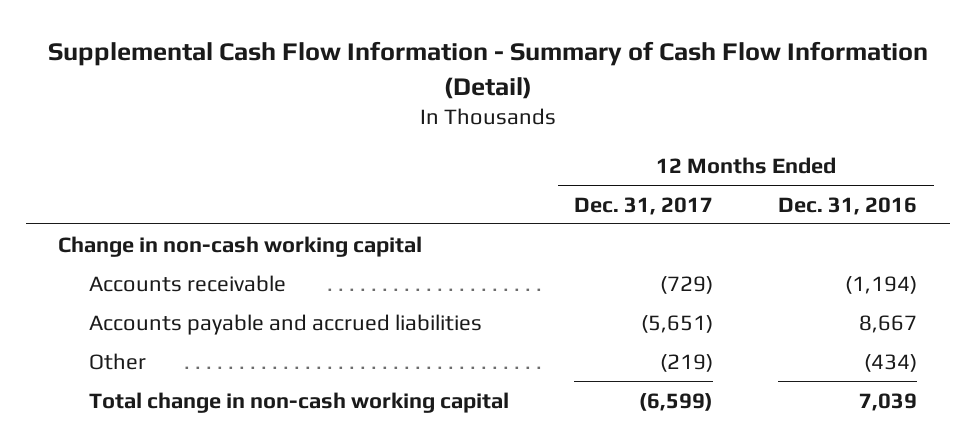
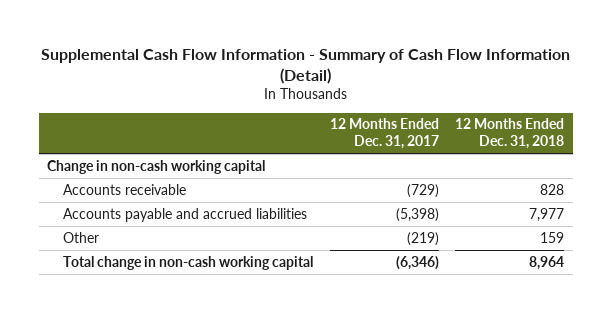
[778,196,918,215] Dec. 31, 2016 -> none
none -> [455,118,565,150] 12 Months Ended Dec. 31, 2018
[641,314,714,333] (5,651) -> [395,207,439,222] (5,398)
[639,392,714,411] (6,599) -> [395,255,439,270] (6,346)

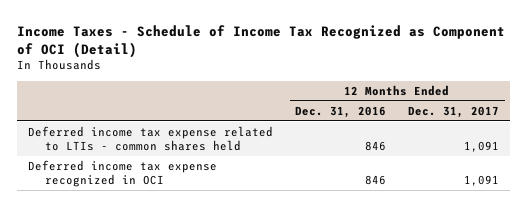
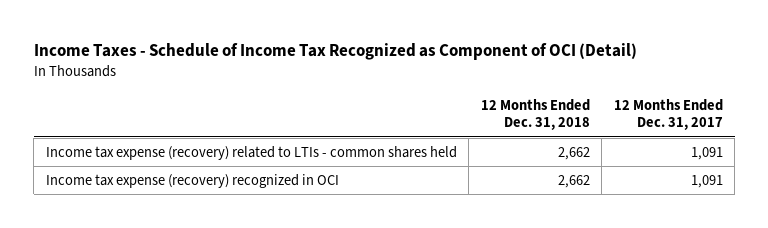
[295,105,387,118] Dec. 31, 2016 -> none
none -> [480,99,590,131] 12 Months Ended Dec. 31, 2018
[28,126,274,152] Deferred income tax expense related to LTIs - common shares held -> [45,146,457,161] Income tax expense (recovery) related to LTIs - common shares held
[28,160,218,188] Deferred income tax expense recognized in OCI -> [45,174,339,189] Income tax expense (recovery) recognized in OCI

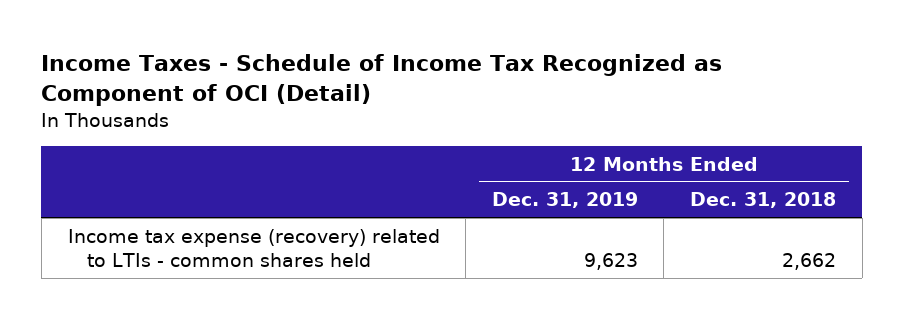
[613,99,723,131] 12 Months Ended Dec. 31, 2017 -> none
none -> [491,192,638,209] Dec. 31, 2019
[45,174,339,189] Income tax expense (recovery) recognized in OCI -> none

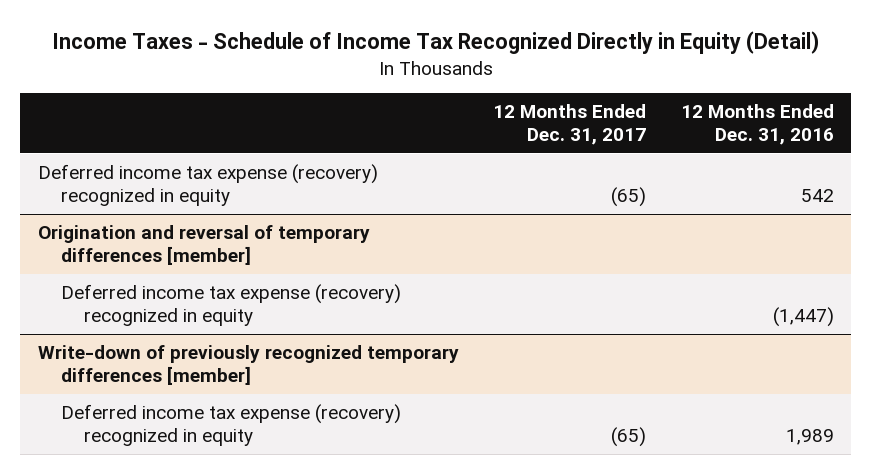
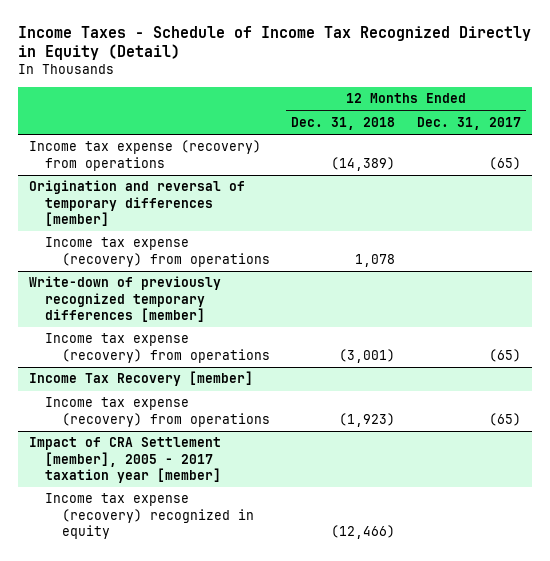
[680,104,834,146] 12 Months Ended Dec. 31, 2016 -> none
none -> [291,116,396,130] Dec. 31, 2018
[37,163,378,206] Deferred income tax expense (recovery) recognized in equity -> [28,140,261,171] Income tax expense (recovery) from operations
[60,283,401,326] Deferred income tax expense (recovery) recognized in equity -> [45,237,270,267] Income tax expense (recovery) from operations
[60,403,401,446] Deferred income tax expense (recovery) recognized in equity -> [45,333,270,363] Income tax expense (recovery) from operations
none -> [28,371,253,387] Income Tax Recovery [member]
none -> [45,397,270,427] Income tax expense (recovery) from operations
none -> [28,437,222,484] Impact of CRA Settlement [member], 2005 - 2017 taxation year [member]
none -> [45,493,254,540] Income tax expense (recovery) recognized in equity

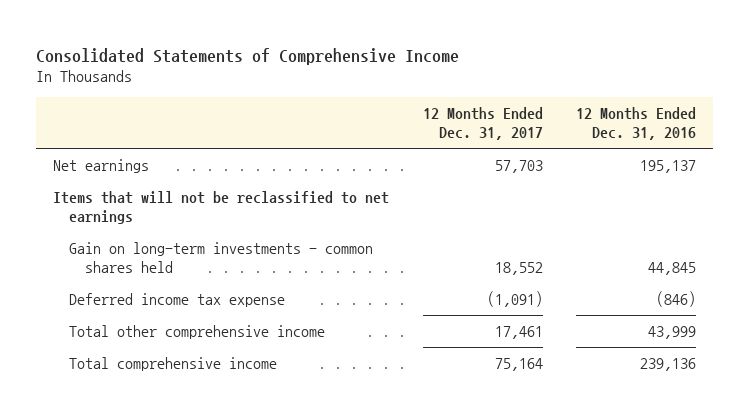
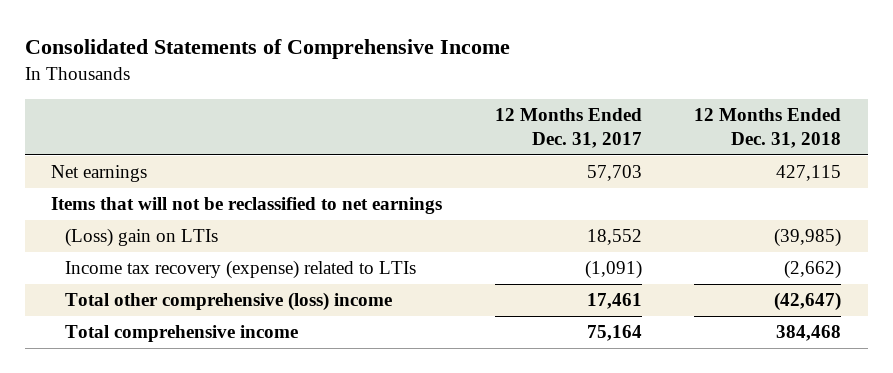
[575,106,696,141] 12 Months Ended Dec. 31, 2016 -> none
none -> [694,108,842,148] 12 Months Ended Dec. 31, 2018
[69,241,374,274] Gain on long-term investments - common shares held -> [64,228,218,248] (Loss) gain on LTIs
[69,292,286,307] Deferred income tax expense -> [64,260,416,280] Income tax recovery (expense) related to LTIs
[69,324,326,339] Total other comprehensive income -> [64,292,392,312] Total other comprehensive (loss) income

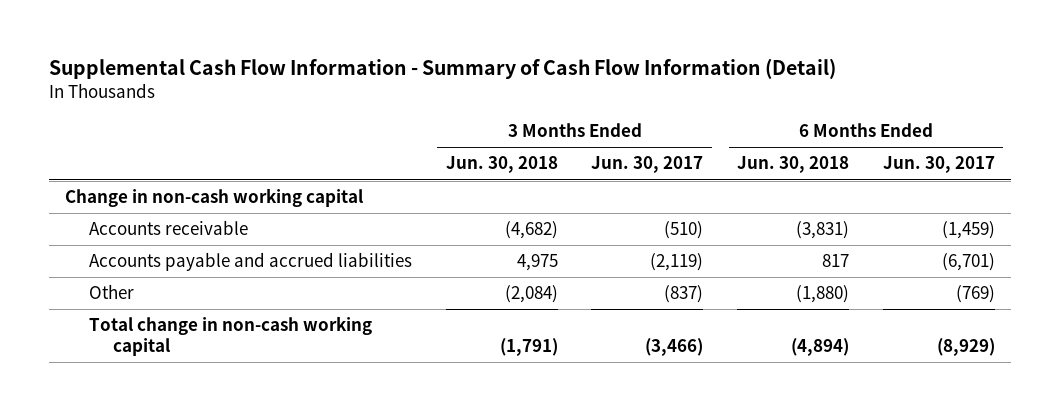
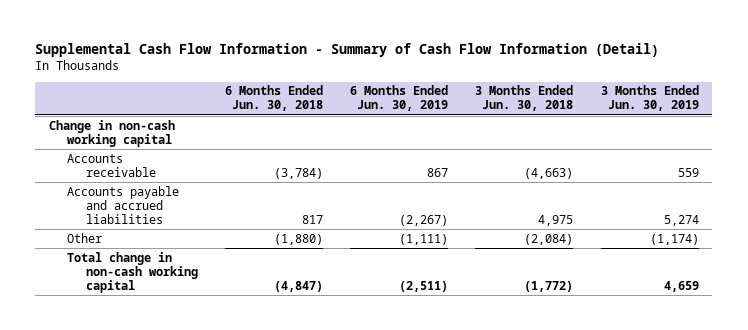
[591,156,704,174] Jun. 30, 2017 -> none
[882,156,995,174] Jun. 30, 2017 -> none
none -> [350,85,449,112] 6 Months Ended Jun. 30, 2019
none -> [600,85,699,112] 3 Months Ended Jun. 30, 2019
[504,221,558,240] (4,682) -> [524,167,574,179] (4,663)
[795,221,849,240] (3,831) -> [273,167,323,179] (3,784)
[499,337,558,356] (1,791) -> [524,280,574,292] (1,772)
[790,337,849,356] (4,894) -> [273,280,323,292] (4,847)

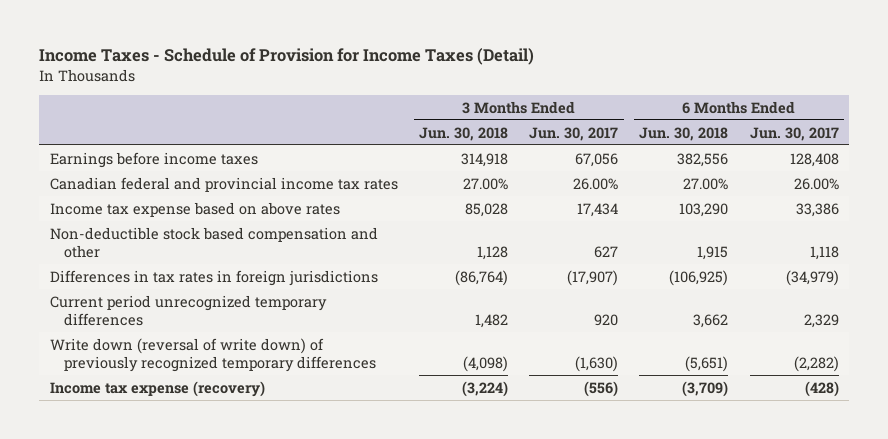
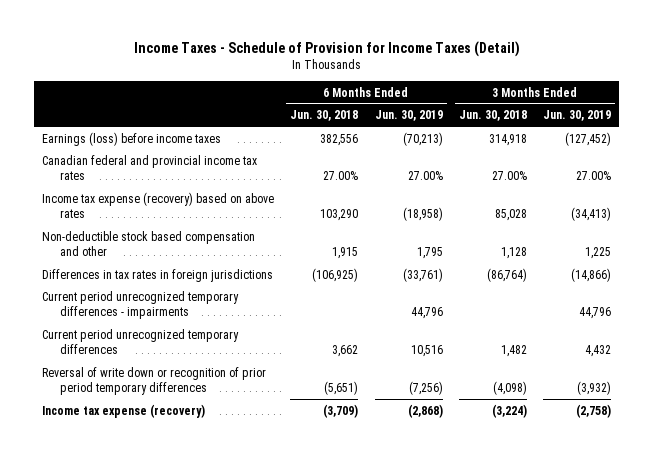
[529,126,619,141] Jun. 30, 2017 -> none
[749,126,839,141] Jun. 30, 2017 -> none
none -> [374,110,443,122] Jun. 30, 2019
none -> [543,110,612,122] Jun. 30, 2019
[49,151,258,168] Earnings before income taxes -> [41,131,221,146] Earnings (loss) before income taxes
[49,201,340,217] Income tax expense based on above rates -> [41,191,274,219] Income tax expense (recovery) based on above rates
none -> [41,290,239,320] Current period unrecognized temporary differences - impairments
[49,337,376,372] Write down (reversal of write down) of previously recognized temporary differences -> [41,366,266,396] Reversal of write down or recognition of prior period temporary differences

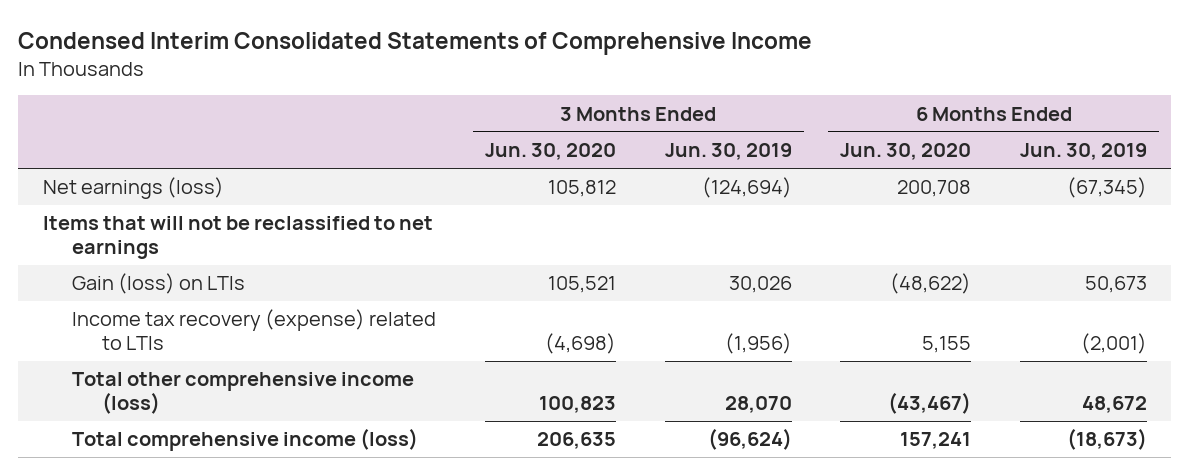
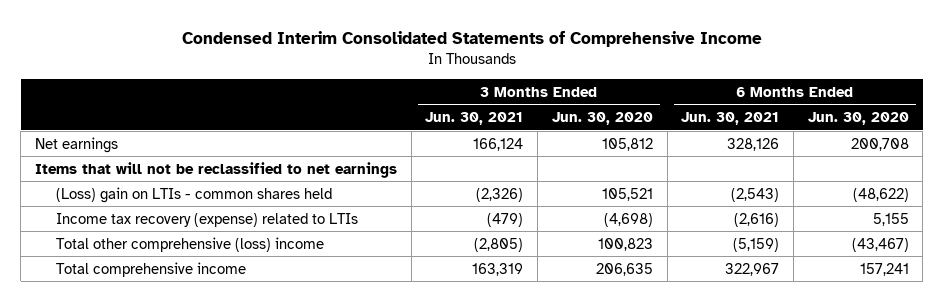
[664,143,792,161] Jun. 30, 2019 -> none
[1020,143,1148,161] Jun. 30, 2019 -> none
none -> [425,111,524,125] Jun. 30, 2021
none -> [681,111,780,125] Jun. 30, 2021
[42,177,224,200] Net earnings (loss) -> [35,136,119,153] Net earnings
[72,273,246,295] Gain (loss) on LTIs -> [55,186,332,203] (Loss) gain on LTIs - common shares held
[72,372,415,414] Total other comprehensive income (loss) -> [55,236,324,252] Total other comprehensive (loss) income
[72,428,419,452] Total comprehensive income (loss) -> [55,261,246,277] Total comprehensive income

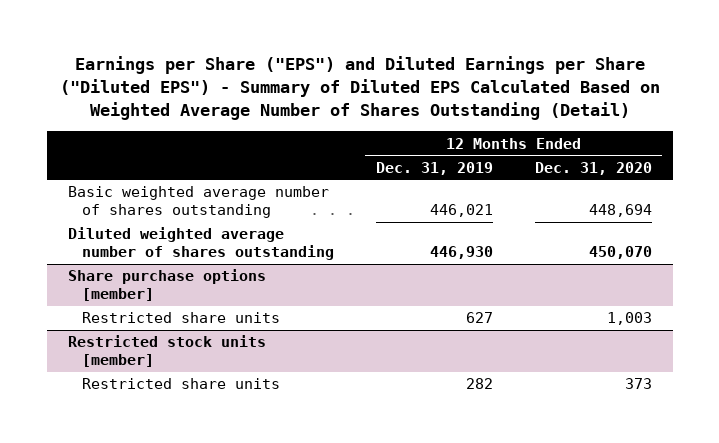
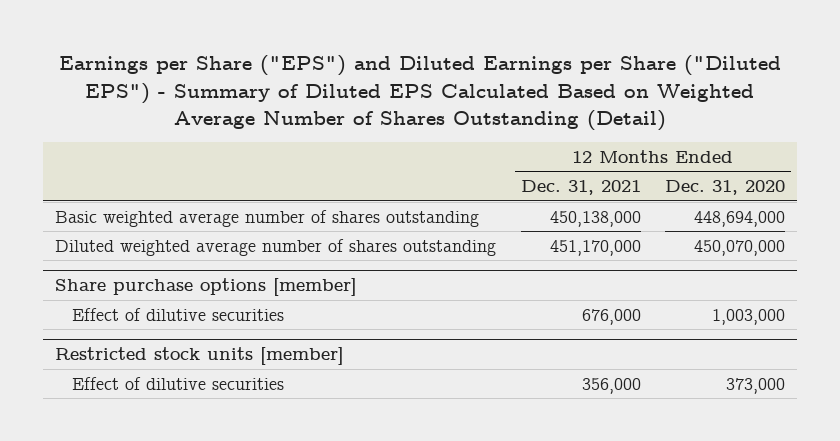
[375,161,493,175] Dec. 31, 2019 -> none
none -> [520,180,641,196] Dec. 31, 2021
[588,204,652,218] 448,694 -> [694,210,786,227] 448,694,000
[588,246,652,260] 450,070 -> [694,239,786,256] 450,070,000
[81,312,280,324] Restricted share units -> none
none -> [71,307,284,321] Effect of dilutive securities
[81,378,280,390] Restricted share units -> none
none -> [71,376,284,390] Effect of dilutive securities

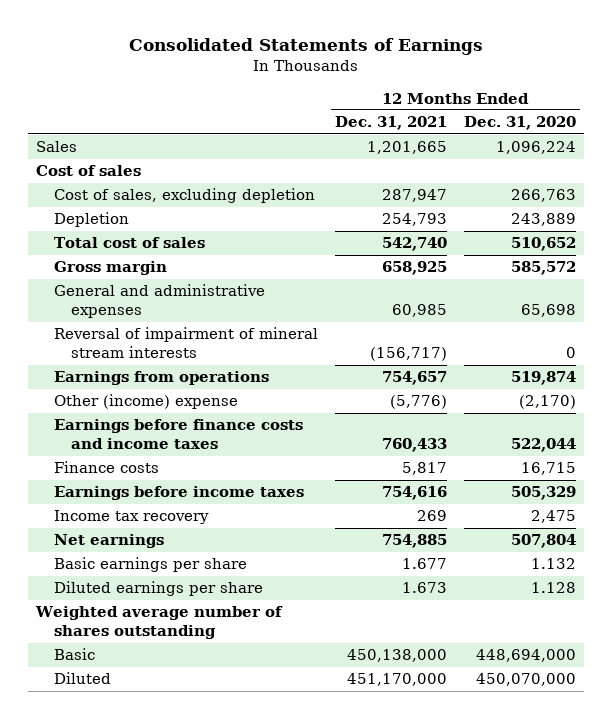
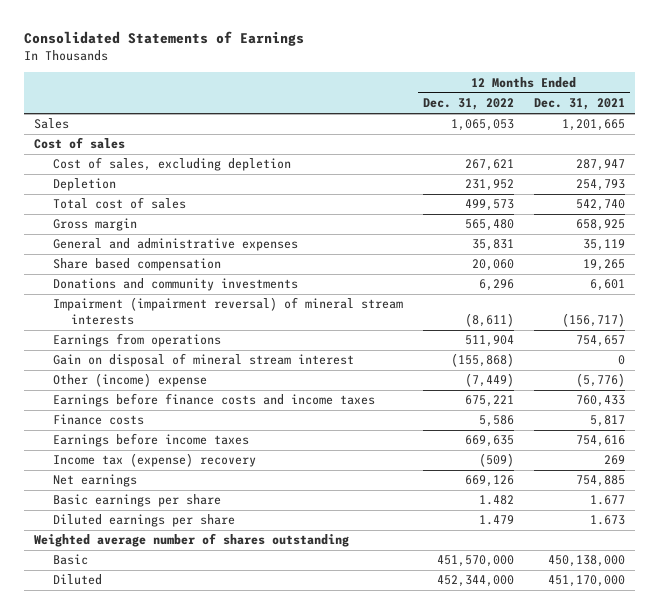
[463,116,576,131] Dec. 31, 2020 -> none
none -> [422,98,514,111] Dec. 31, 2022
[391,304,447,318] 60,985 -> [582,239,625,252] 35,119
none -> [52,258,221,272] Share based compensation
none -> [52,278,298,292] Donations and community investments
[53,327,318,359] Reversal of impairment of mineral stream interests -> [52,297,403,325] Impairment (impairment reversal) of mineral stream interests
none -> [52,353,354,368] Gain on disposal of mineral stream interest
[53,510,209,525] Income tax recovery -> [52,453,256,468] Income tax (expense) recovery

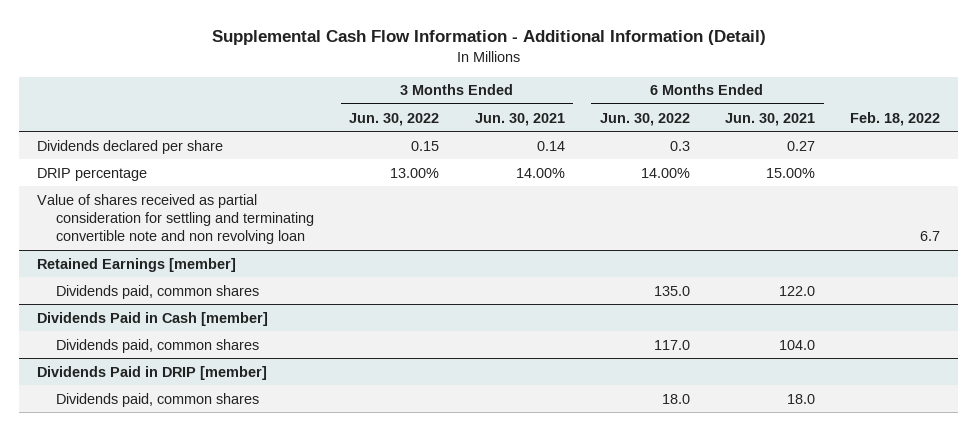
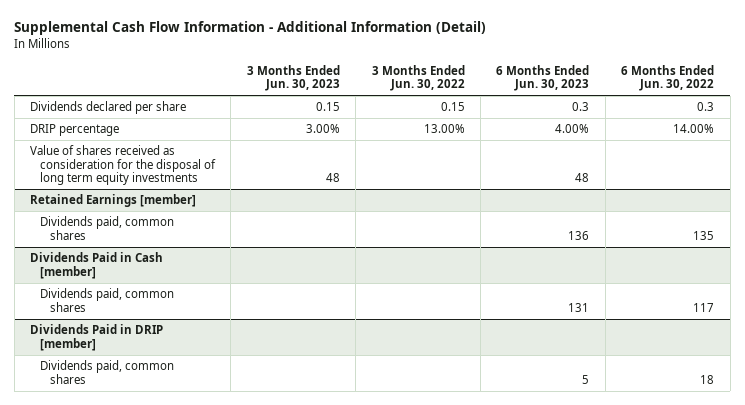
[474,112,565,126] Jun. 30, 2021 -> none
[724,112,815,126] Jun. 30, 2021 -> none
[850,111,941,126] Feb. 18, 2022 -> none
none -> [246,64,340,92] 3 Months Ended Jun. 30, 2023
none -> [496,64,590,92] 6 Months Ended Jun. 30, 2023
[36,193,315,245] Value of shares received as partial consideration for settling and terminating convertible note and non revolving loan -> none
none -> [30,145,216,185] Value of shares received as consideration for the disposal of long term equity investments
[653,285,690,296] 135.0 -> [693,230,715,240] 135
[653,339,690,350] 117.0 -> [693,302,715,312] 117
[661,393,690,404] 18.0 -> [700,374,715,384] 18

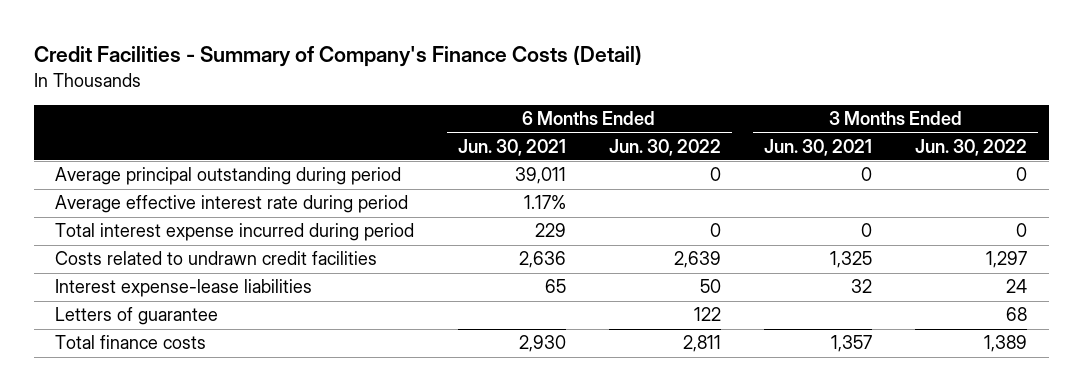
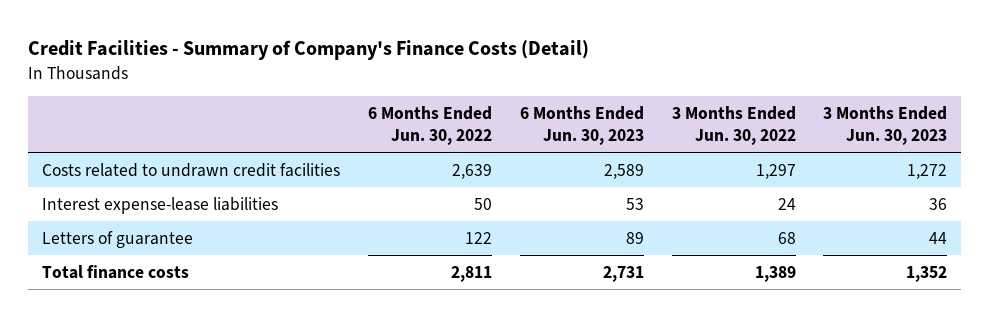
[457,138,566,156] Jun. 30, 2021 -> none
[764,138,873,156] Jun. 30, 2021 -> none
none -> [519,105,644,146] 6 Months Ended Jun. 30, 2023
none -> [823,105,948,146] 3 Months Ended Jun. 30, 2023
[55,167,402,186] Average principal outstanding during period -> none
[55,195,409,214] Average effective interest rate during period -> none
[55,223,415,242] Total interest expense incurred during period -> none

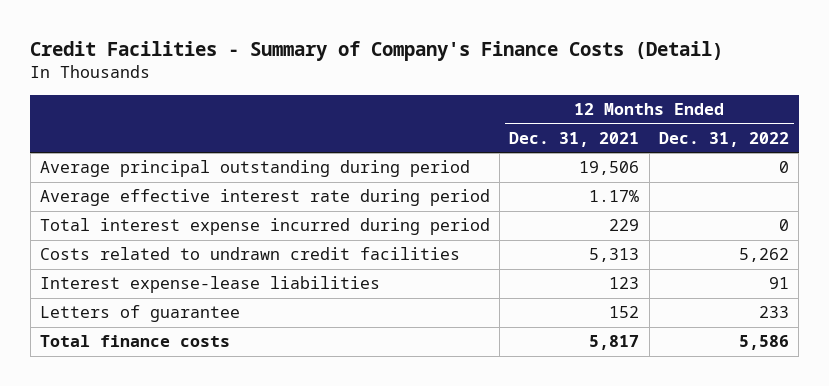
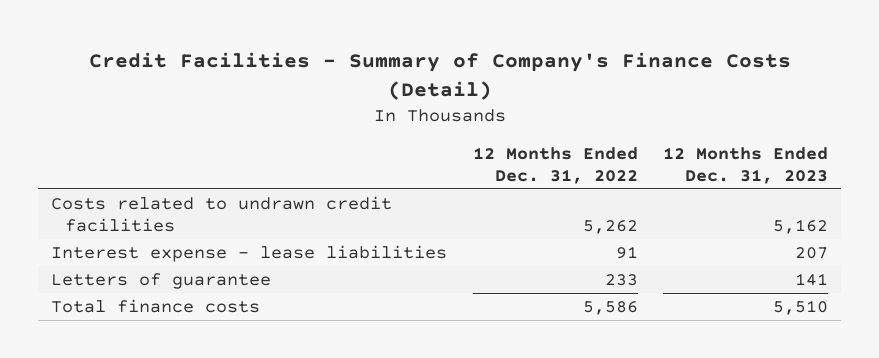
[509,131,640,147] Dec. 31, 2021 -> none
none -> [663,147,829,184] 12 Months Ended Dec. 31, 2023
[39,160,470,178] Average principal outstanding during period -> none
[39,189,490,207] Average effective interest rate during period -> none
[39,218,490,236] Total interest expense incurred during period -> none
[39,276,380,294] Interest expense-lease liabilities -> [51,245,448,263] Interest expense - lease liabilities

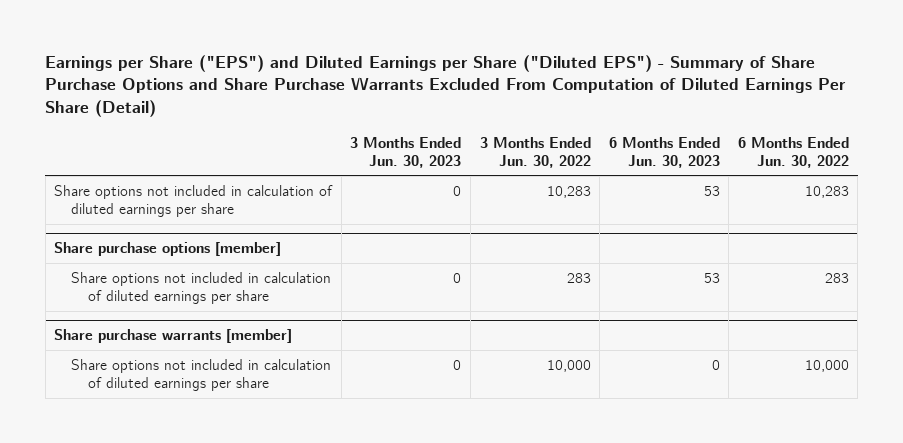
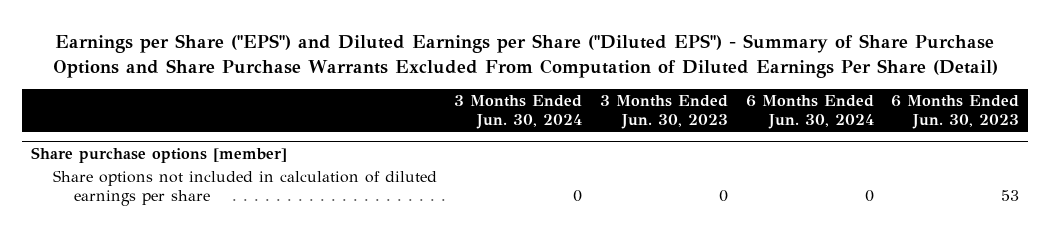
[479,136,591,168] 3 Months Ended Jun. 30, 2022 -> none
[737,136,849,168] 6 Months Ended Jun. 30, 2022 -> none
none -> [454,95,583,130] 3 Months Ended Jun. 30, 2024
none -> [745,95,874,130] 6 Months Ended Jun. 30, 2024
[54,184,334,217] Share options not included in calculation of diluted earnings per share -> none
[54,328,293,343] Share purchase warrants [member] -> none
[71,358,332,391] Share options not included in calculation of diluted earnings per share -> none

